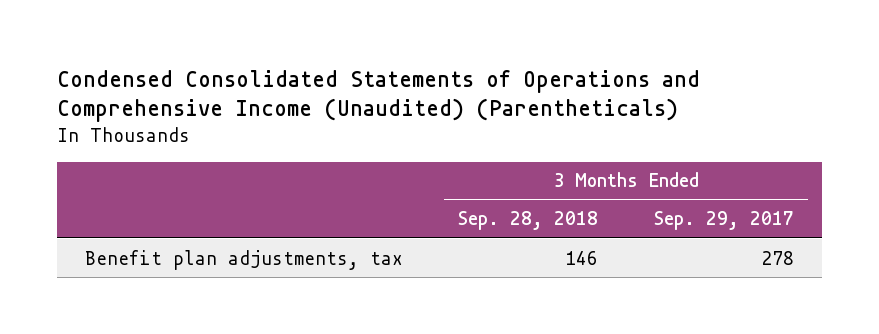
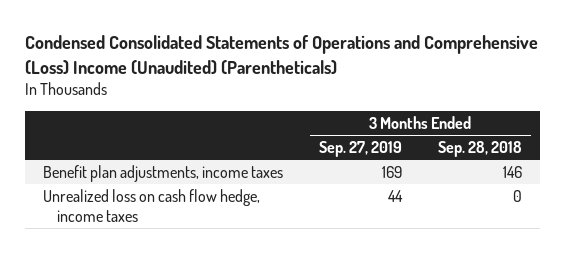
[56,69,700,123] Condensed Consolidated Statements of Operations and Comprehensive Income (Unaudited) (Parentheticals) -> [24,35,538,75] Condensed Consolidated Statements of Operations and Comprehensive (Loss) Income (Unaudited) (Parentheticals)
[654,211,795,231] Sep. 29, 2017 -> none
none -> [318,140,402,157] Sep. 27, 2019
[84,249,403,270] Benefit plan adjustments, tax -> [42,164,283,182] Benefit plan adjustments, income taxes
none -> [42,188,260,222] Unrealized loss on cash flow hedge, income taxes

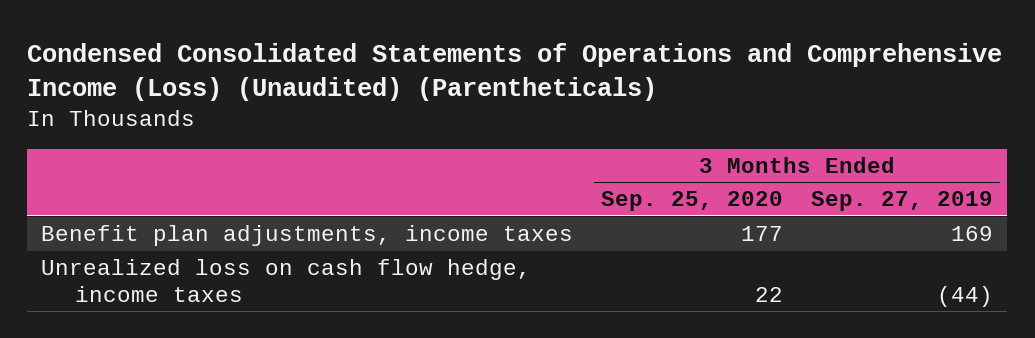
[24,35,538,75] Condensed Consolidated Statements of Operations and Comprehensive (Loss) Income (Unaudited) (Parentheticals) -> [27,42,1003,102] Condensed Consolidated Statements of Operations and Comprehensive Income (Loss) (Unaudited) (Parentheticals)
[437,140,522,157] Sep. 28, 2018 -> none
none -> [601,191,784,212] Sep. 25, 2020
[387,189,403,202] 44 -> [937,285,994,307] (44)

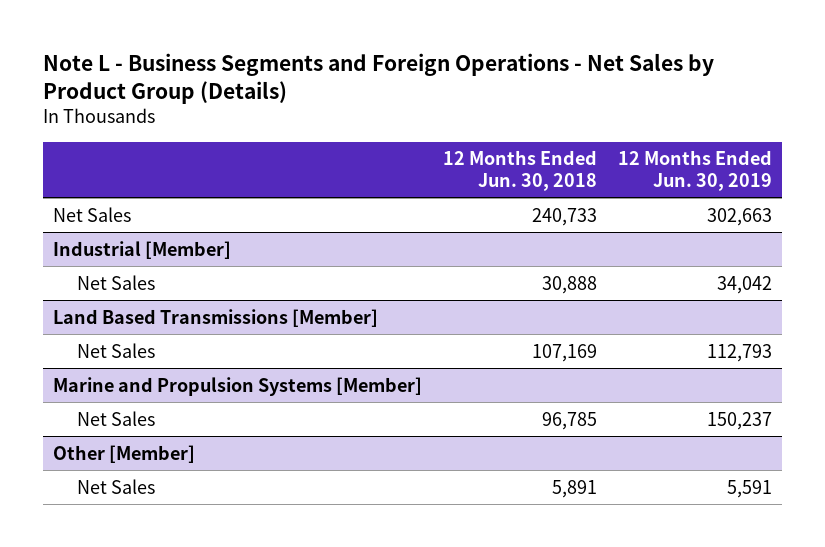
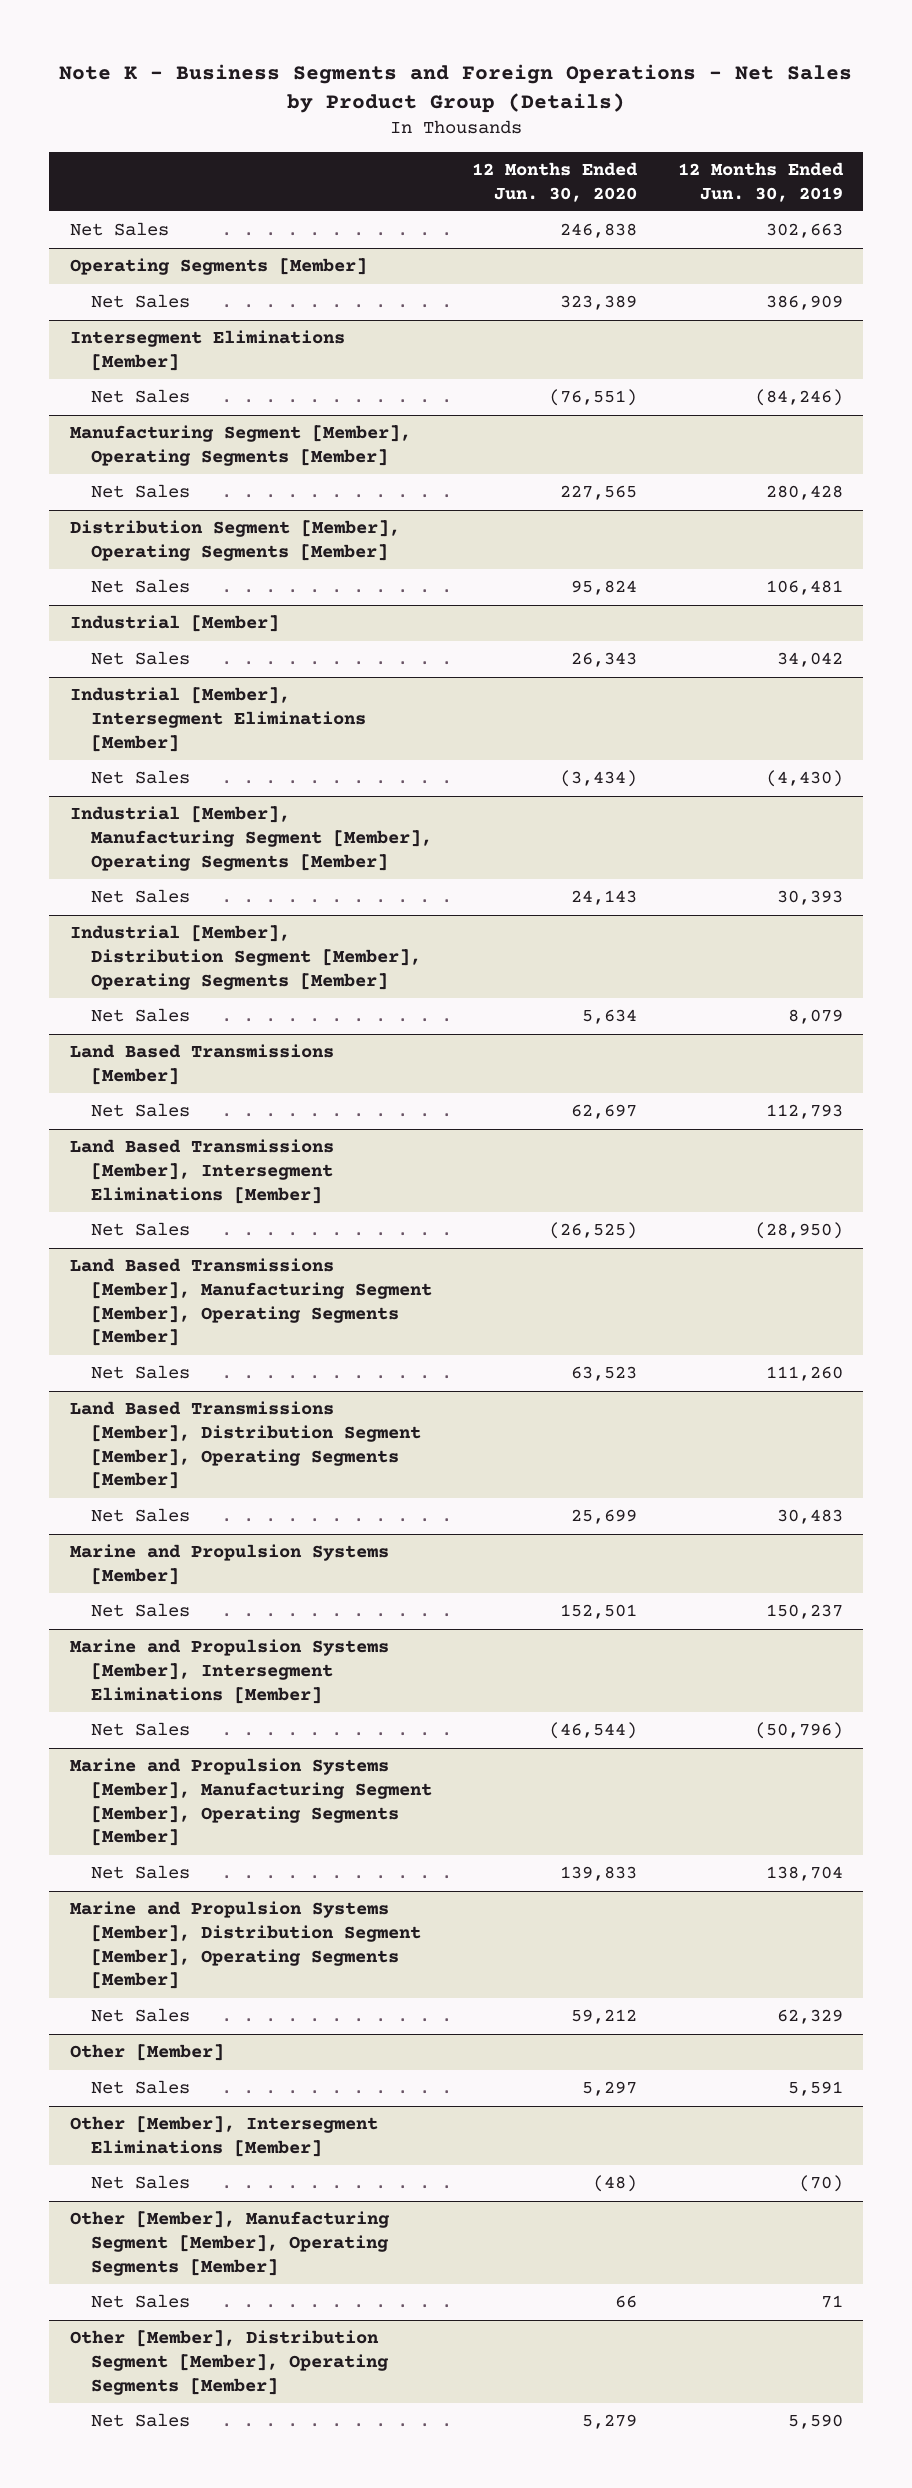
[42,52,714,104] Note L - Business Segments and Foreign Operations - Net Sales by Product Group (Details) -> [59,63,853,113] Note K - Business Segments and Foreign Operations - Net Sales by Product Group (Details)
[442,150,597,191] 12 Months Ended Jun. 30, 2018 -> none
none -> [472,161,639,202] 12 Months Ended Jun. 30, 2020
none -> [69,258,367,276] Operating Segments [Member]
none -> [91,294,191,309] Net Sales
none -> [69,330,345,371] Intersegment Eliminations [Member]
none -> [91,389,191,404] Net Sales
none -> [69,425,411,466] Manufacturing Segment [Member], Operating Segments [Member]
none -> [91,484,191,499] Net Sales
none -> [69,520,400,561] Distribution Segment [Member], Operating Segments [Member]
none -> [91,579,191,594] Net Sales
none -> [69,687,367,752] Industrial [Member], Intersegment Eliminations [Member]
none -> [91,770,191,785] Net Sales
none -> [69,806,433,871] Industrial [Member], Manufacturing Segment [Member], Operating Segments [Member]
none -> [91,889,191,904] Net Sales
none -> [69,925,422,990] Industrial [Member], Distribution Segment [Member], Operating Segments [Member]
none -> [91,1008,191,1023] Net Sales
none -> [69,1139,334,1204] Land Based Transmissions [Member], Intersegment Eliminations [Member]
none -> [91,1222,191,1237] Net Sales
none -> [69,1258,433,1347] Land Based Transmissions [Member], Manufacturing Segment [Member], Operating Segments [Member]
none -> [91,1365,191,1380] Net Sales
none -> [69,1401,422,1490] Land Based Transmissions [Member], Distribution Segment [Member], Operating Segments [Member]
none -> [91,1508,191,1523] Net Sales
none -> [69,1639,389,1704] Marine and Propulsion Systems [Member], Intersegment Eliminations [Member]
none -> [91,1722,191,1737] Net Sales
none -> [69,1758,433,1847] Marine and Propulsion Systems [Member], Manufacturing Segment [Member], Operating Segments [Member]
none -> [91,1865,191,1880] Net Sales
none -> [69,1901,422,1990] Marine and Propulsion Systems [Member], Distribution Segment [Member], Operating Segments [Member]
none -> [91,2008,191,2023] Net Sales
none -> [69,2116,378,2157] Other [Member], Intersegment Eliminations [Member]
none -> [91,2175,191,2190] Net Sales
none -> [69,2211,390,2276] Other [Member], Manufacturing Segment [Member], Operating Segments [Member]
none -> [91,2294,191,2309] Net Sales
none -> [69,2330,390,2395] Other [Member], Distribution Segment [Member], Operating Segments [Member]
none -> [91,2413,191,2428] Net Sales

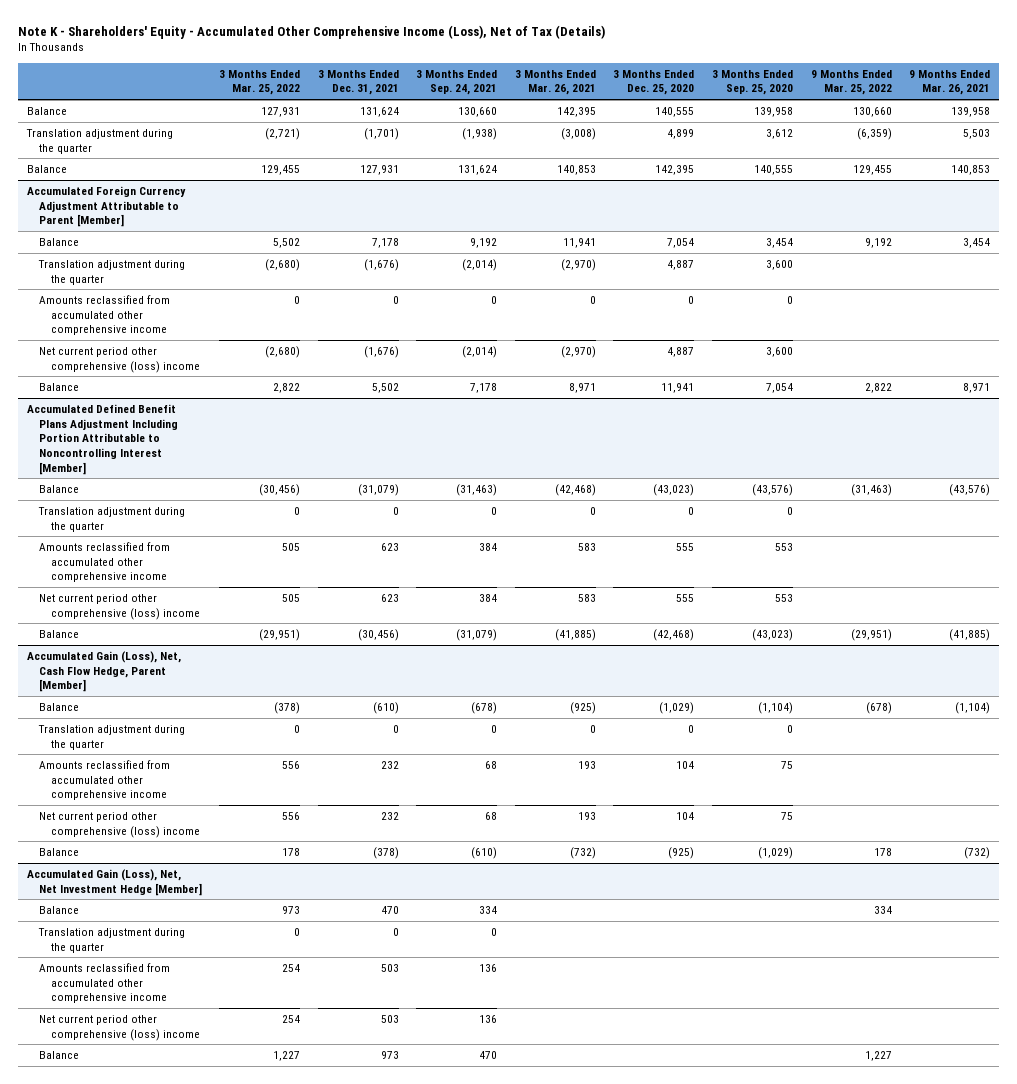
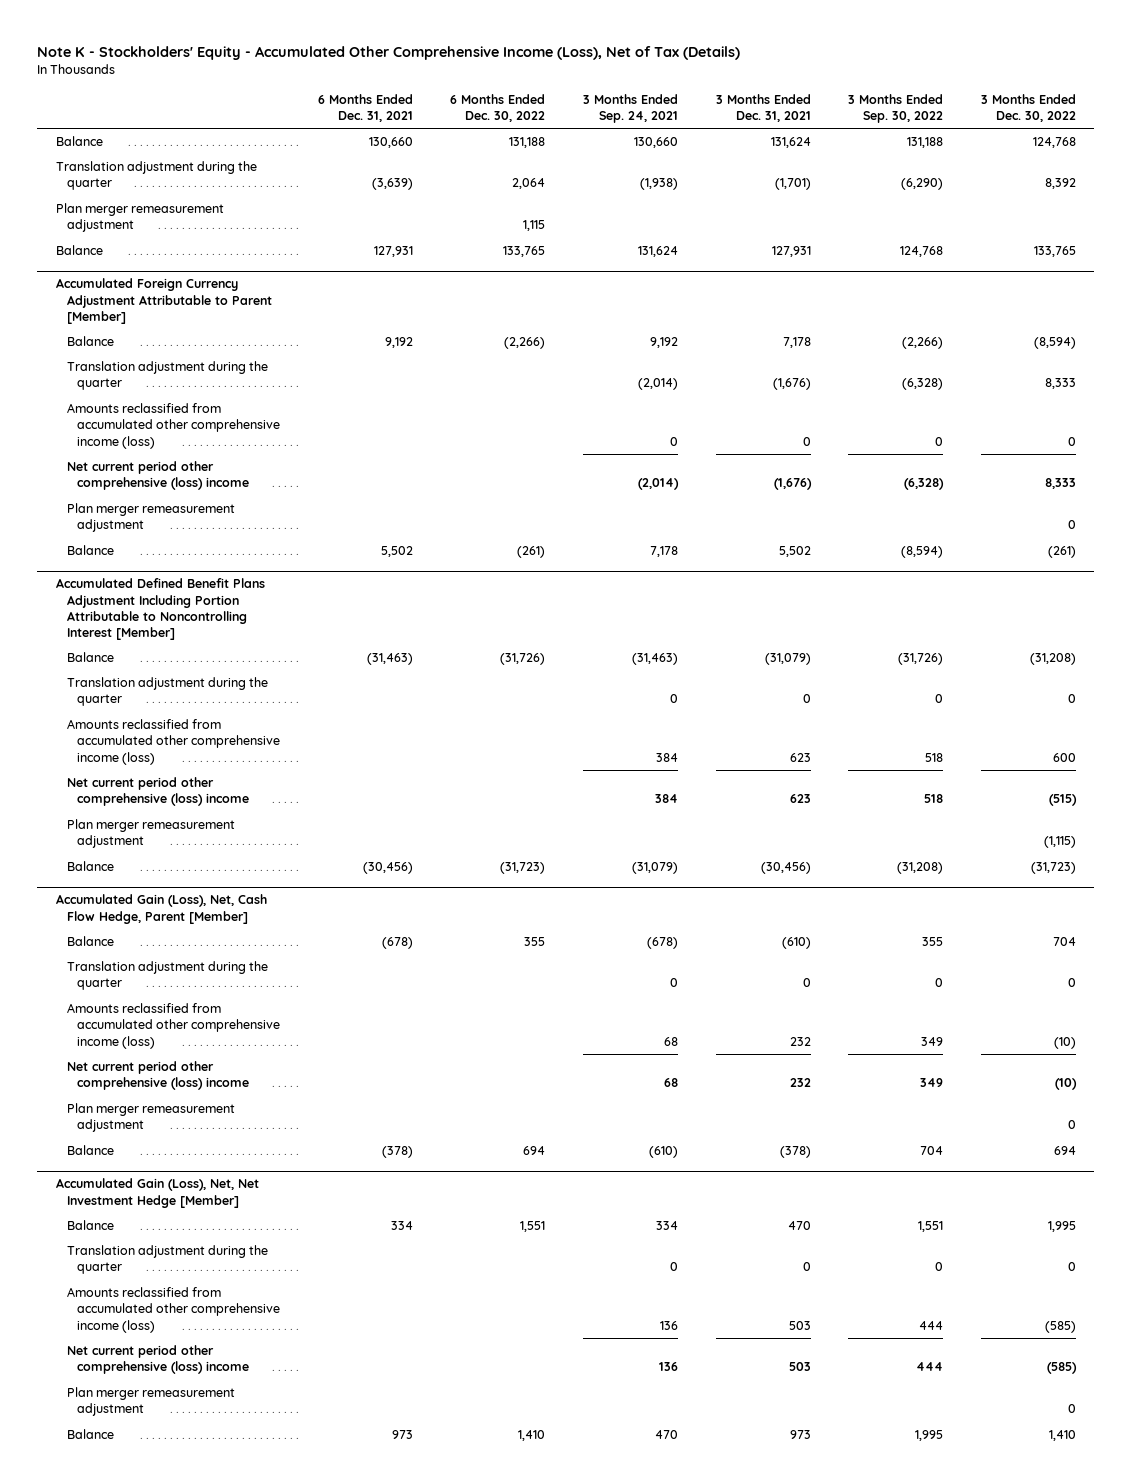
[17,24,605,39] Note K - Shareholders' Equity - Accumulated Other Comprehensive Income (Loss), Net of Tax (Details) -> [37,45,741,60] Note K - Stockholders' Equity - Accumulated Other Comprehensive Income (Loss), Net of Tax (Details)
[219,69,301,96] 3 Months Ended Mar. 25, 2022 -> none
[514,69,596,96] 3 Months Ended Mar. 26, 2021 -> none
[613,69,695,96] 3 Months Ended Dec. 25, 2020 -> none
[711,69,793,96] 3 Months Ended Sep. 25, 2020 -> none
[810,69,892,96] 9 Months Ended Mar. 25, 2022 -> none
[909,69,991,96] 9 Months Ended Mar. 26, 2021 -> none
none -> [317,93,413,123] 6 Months Ended Dec. 31, 2021
none -> [450,93,546,123] 6 Months Ended Dec. 30, 2022
none -> [848,93,944,124] 3 Months Ended Sep. 30, 2022
none -> [980,93,1076,123] 3 Months Ended Dec. 30, 2022
none -> [55,203,224,233] Plan merger remeasurement adjustment
[38,295,170,336] Amounts reclassified from accumulated other comprehensive income -> [66,403,281,449] Amounts reclassified from accumulated other comprehensive income (loss)
none -> [66,503,235,533] Plan merger remeasurement adjustment
[38,542,170,583] Amounts reclassified from accumulated other comprehensive income -> [66,719,281,765] Amounts reclassified from accumulated other comprehensive income (loss)
none -> [66,819,235,849] Plan merger remeasurement adjustment
[38,760,170,801] Amounts reclassified from accumulated other comprehensive income -> [66,1003,281,1049] Amounts reclassified from accumulated other comprehensive income (loss)
none -> [66,1103,235,1133] Plan merger remeasurement adjustment
[38,963,170,1004] Amounts reclassified from accumulated other comprehensive income -> [66,1287,281,1333] Amounts reclassified from accumulated other comprehensive income (loss)
none -> [66,1387,235,1417] Plan merger remeasurement adjustment

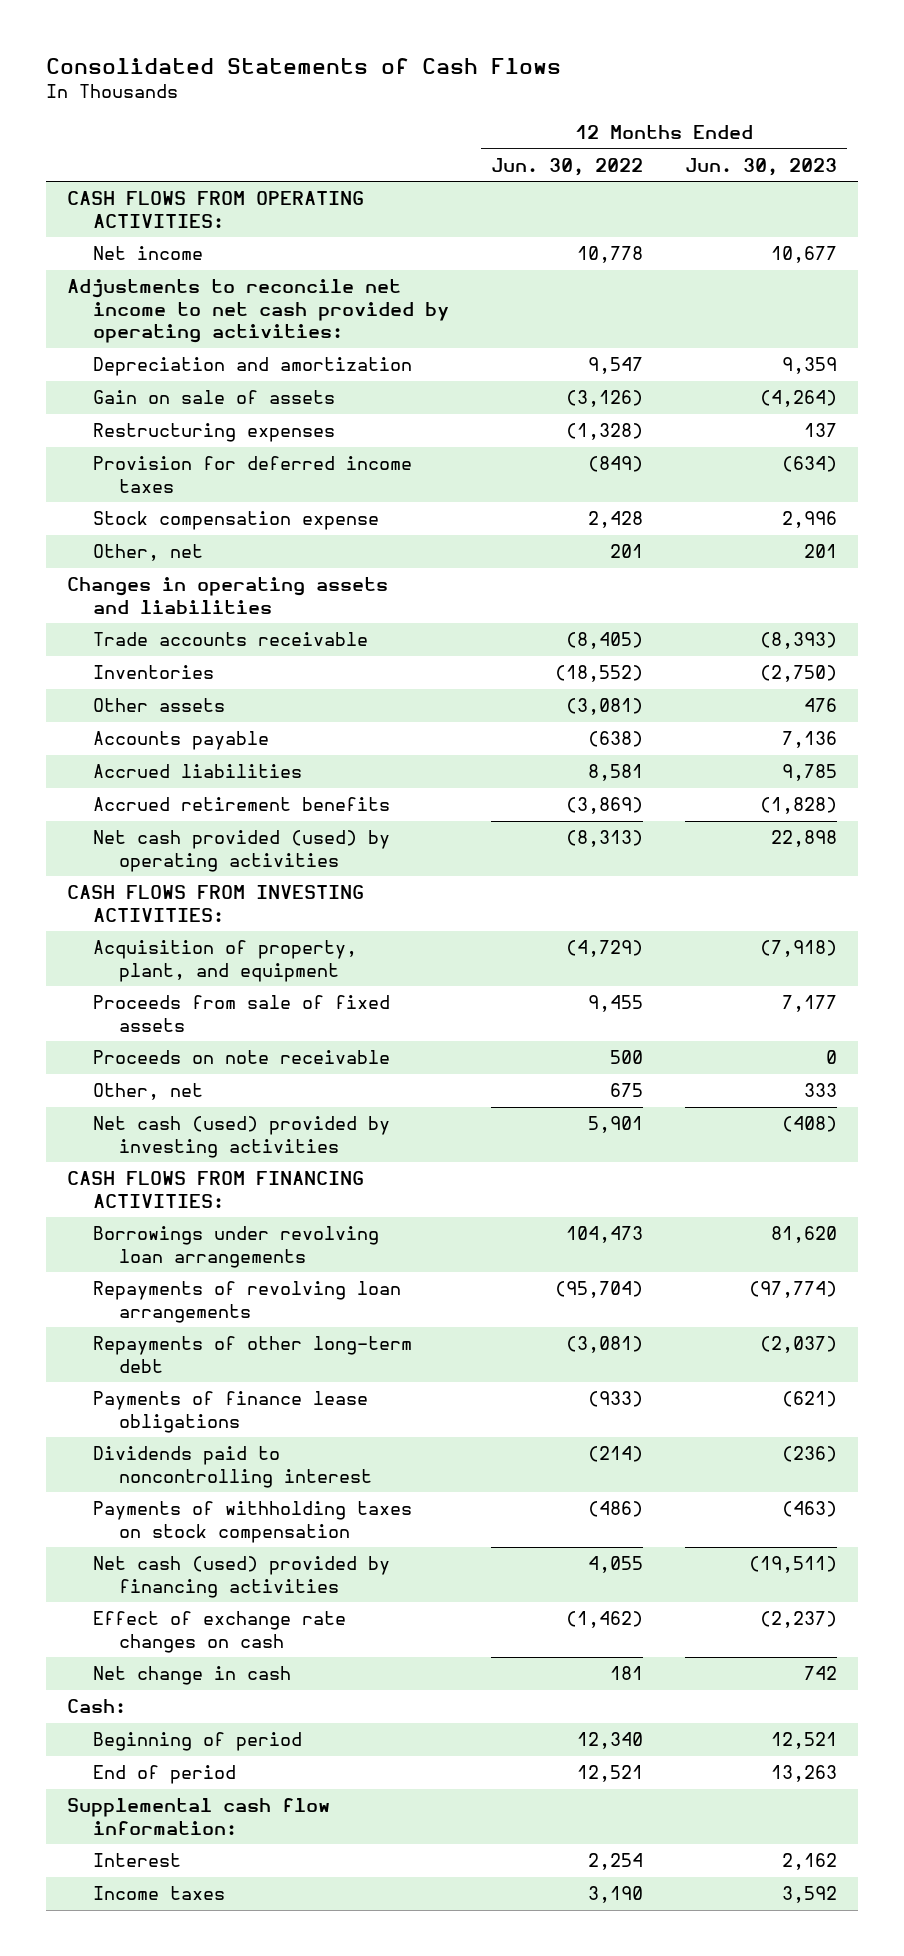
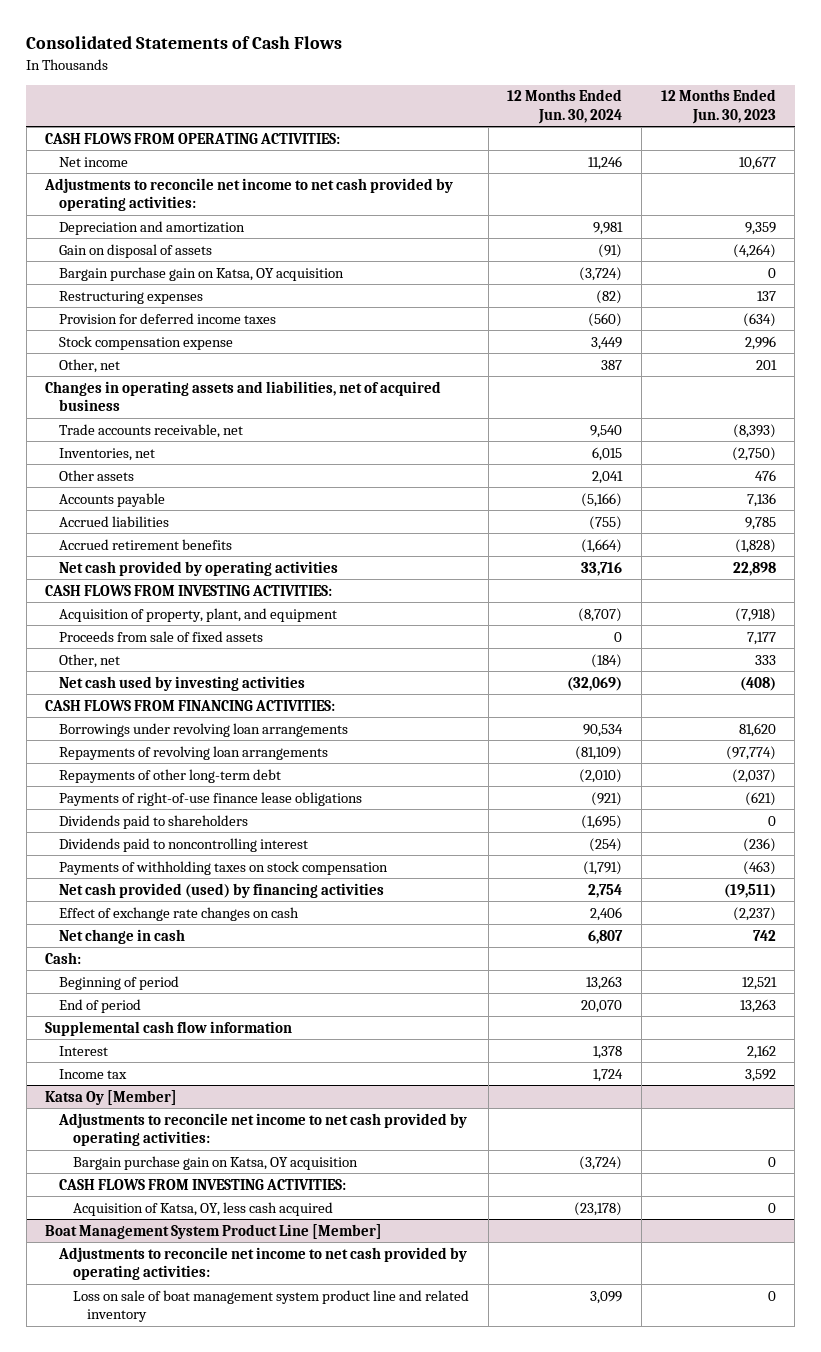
[490,157,643,176] Jun. 30, 2022 -> none
none -> [507,89,623,124] 12 Months Ended Jun. 30, 2024
[93,390,336,405] Gain on sale of assets -> [59,243,213,258] Gain on disposal of assets
none -> [59,266,345,281] Bargain purchase gain on Katsa, OY acquisition
[66,577,388,614] Changes in operating assets and liabilities -> [45,380,442,412] Changes in operating assets and liabilities, net of acquired business
[93,632,369,647] Trade accounts receivable -> [59,423,244,438] Trade accounts receivable, net
[93,665,215,680] Inventories -> [59,447,156,461] Inventories, net
[93,830,391,872] Net cash provided (used) by operating activities -> [59,560,339,576] Net cash provided by operating activities
[93,1050,391,1065] Proceeds on note receivable -> none
[93,1116,391,1158] Net cash (used) provided by investing activities -> [59,675,306,691] Net cash used by investing activities
[93,1391,369,1433] Payments of finance lease obligations -> [59,791,363,806] Payments of right-of-use finance lease obligations
none -> [59,814,249,829] Dividends paid to shareholders
[93,1556,391,1598] Net cash (used) provided by financing activities -> [59,882,385,898] Net cash provided (used) by financing activities
[66,1798,330,1835] Supplemental cash flow information: -> [45,1020,293,1036] Supplemental cash flow information
[93,1886,226,1901] Income taxes -> [59,1068,128,1079] Income tax
none -> [45,1089,178,1105] Katsa Oy [Member]
none -> [58,1112,468,1147] Adjustments to reconcile net income to net cash provided by operating activities:
none -> [73,1155,359,1170] Bargain purchase gain on Katsa, OY acquisition
none -> [59,1178,347,1190] CASH FLOWS FROM INVESTING ACTIVITIES:
none -> [73,1201,334,1216] Acquisition of Katsa, OY, less cash acquired
none -> [45,1223,383,1239] Boat Management System Product Line [Member]
none -> [58,1246,468,1281] Adjustments to reconcile net income to net cash provided by operating activities:
none -> [73,1289,470,1323] Loss on sale of boat management system product line and related inventory

